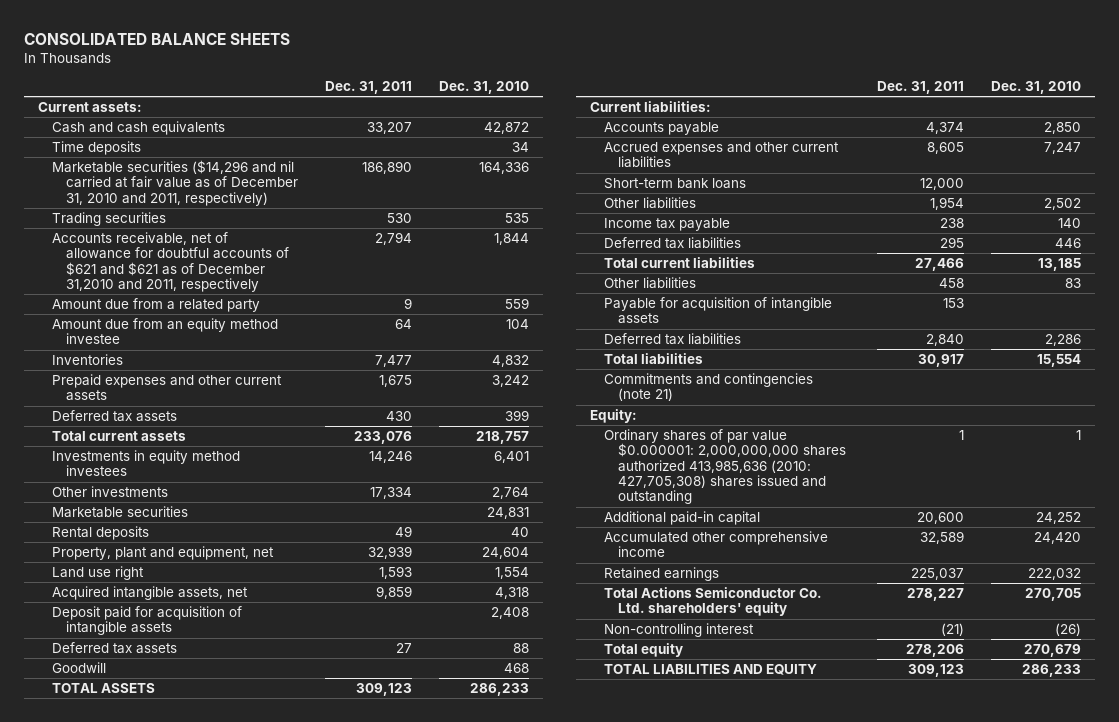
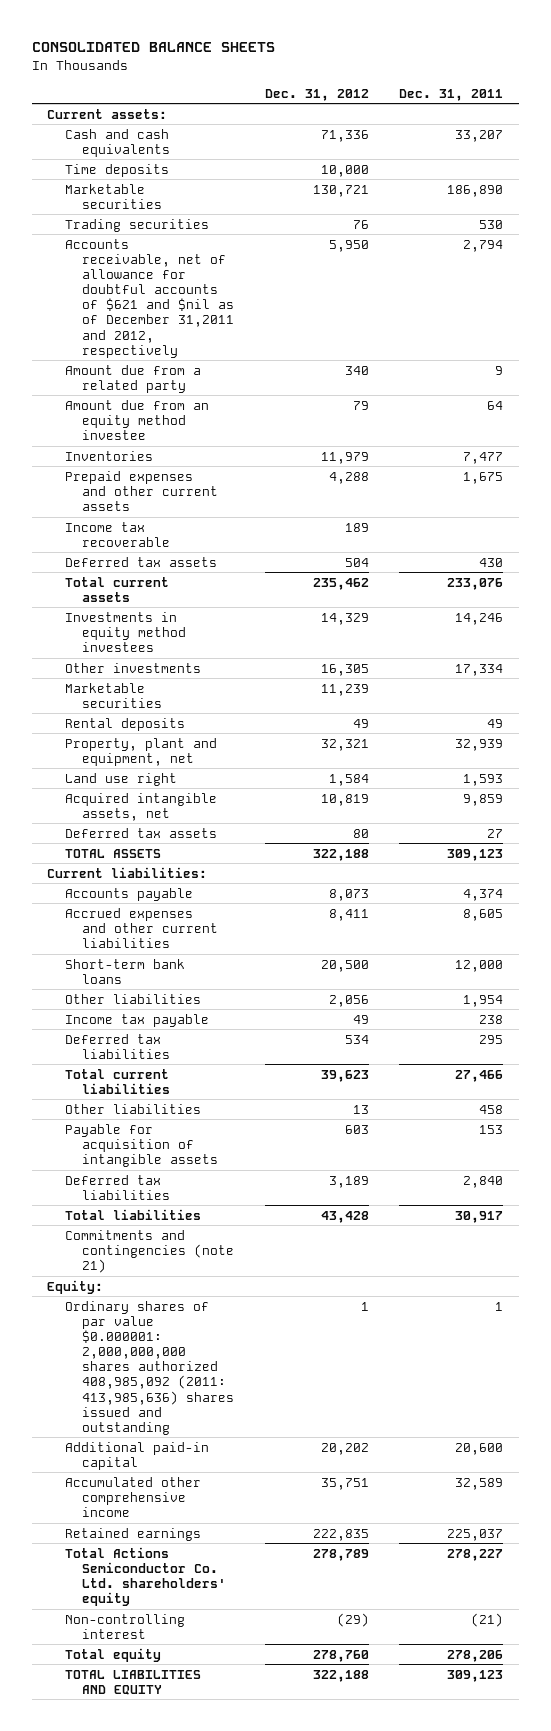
[439,81,530,95] Dec. 31, 2010 -> none
none -> [264,88,369,101] Dec. 31, 2012
[51,160,298,206] Marketable securities ($14,296 and nil carried at fair value as of December 31, 2010 and 2011, respectively) -> [64,183,163,209] Marketable securities
[51,232,289,293] Accounts receivable, net of allowance for doubtful accounts of $621 and $621 as of December 31,2010 and 2011, respectively -> [64,238,235,358] Accounts receivable, net of allowance for doubtful accounts of $621 and $nil as of December 31,2011 and 2012, respectively
none -> [64,521,171,547] Income tax recoverable
[51,606,242,636] Deposit paid for acquisition of intangible assets -> none
[51,662,106,674] Goodwill -> none
[603,429,846,505] Ordinary shares of par value $0.000001: 2,000,000,000 shares authorized 413,985,636 (2010: 427,705,308) shares issued and outstanding -> [64,1300,235,1435] Ordinary shares of par value $0.000001: 2,000,000,000 shares authorized 408,985,092 (2011: 413,985,636) shares issued and outstanding

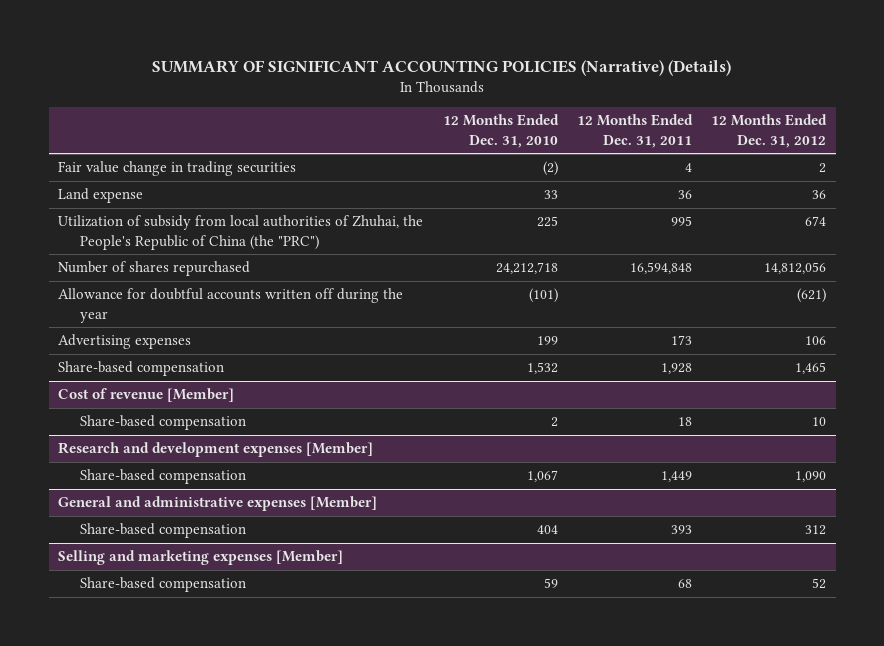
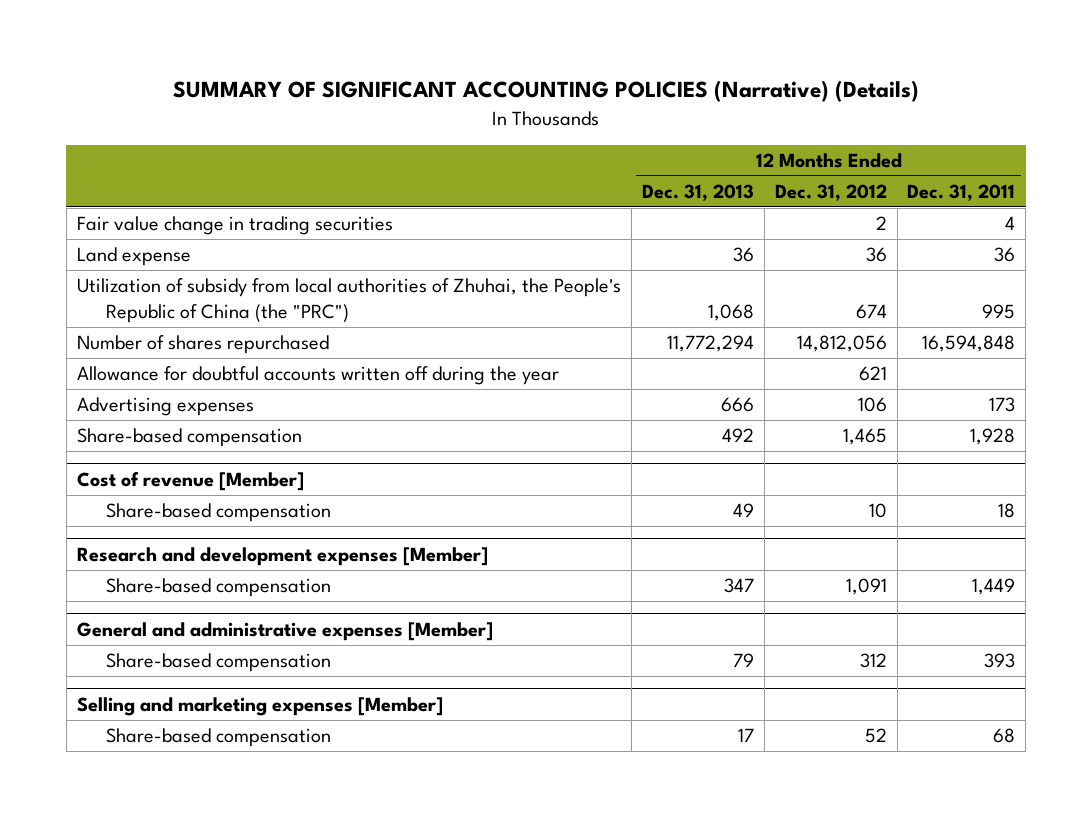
[442,114,559,148] 12 Months Ended Dec. 31, 2010 -> none
none -> [641,184,754,202] Dec. 31, 2013
[796,288,826,304] (621) -> [858,366,887,382] 621
[794,471,826,483] 1,090 -> [845,578,887,596] 1,091

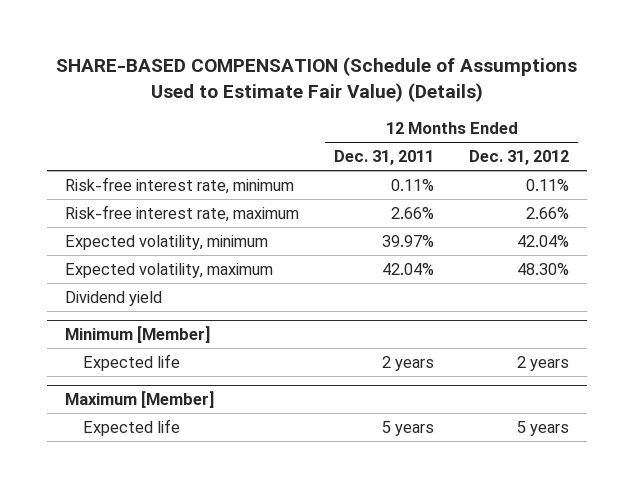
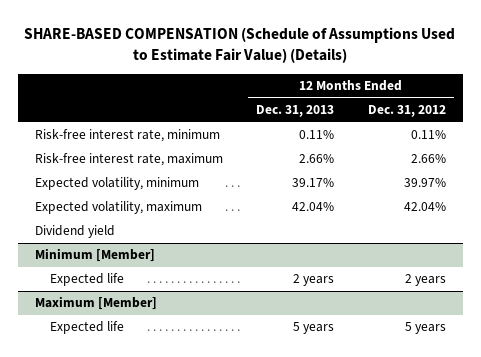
[333,149,434,165] Dec. 31, 2011 -> none
none -> [256,105,335,118] Dec. 31, 2013
[517,234,570,247] 42.04% -> [404,178,447,188] 39.97%
[517,262,570,275] 48.30% -> [404,202,447,212] 42.04%

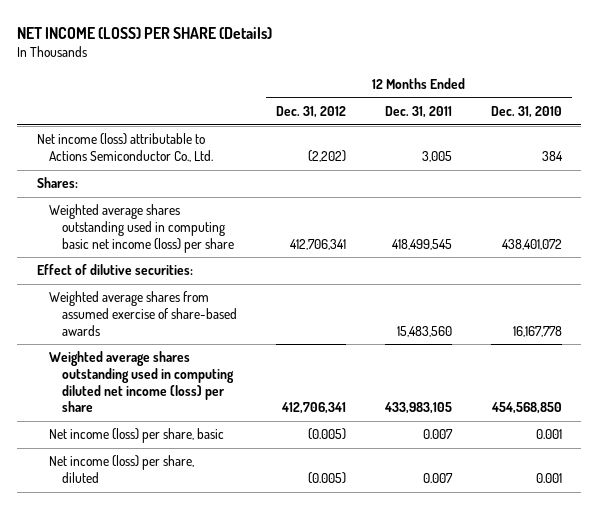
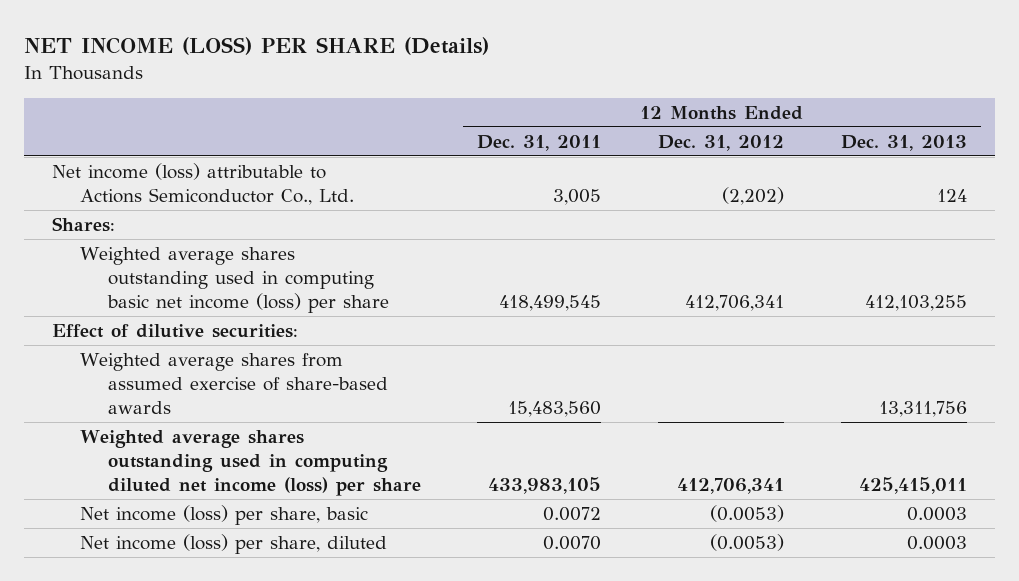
[490,106,562,119] Dec. 31, 2010 -> none
none -> [840,134,967,151] Dec. 31, 2013
[307,428,346,441] (0.005) -> [710,504,785,522] (0.0053)
[422,429,453,440] 0.007 -> [543,506,602,521] 0.0072
[307,472,346,485] (0.005) -> [710,533,785,551] (0.0053)
[422,473,453,484] 0.007 -> [543,535,602,550] 0.0070

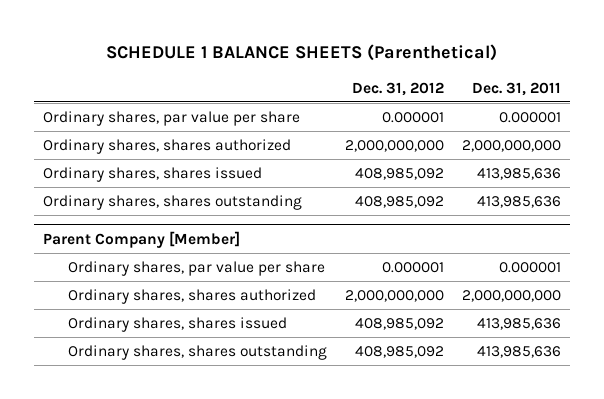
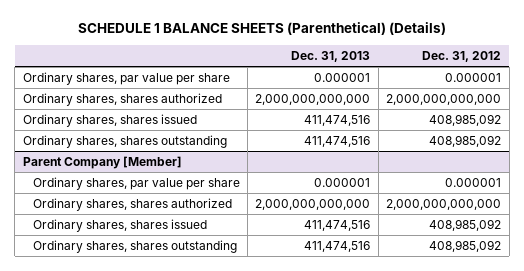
[106,44,498,62] SCHEDULE 1 BALANCE SHEETS (Parenthetical) -> [77,22,446,36] SCHEDULE 1 BALANCE SHEETS (Parenthetical) (Details)
[472,81,562,96] Dec. 31, 2011 -> none
none -> [291,50,371,62] Dec. 31, 2013
[344,139,444,152] 2,000,000,000 -> [386,93,502,105] 2,000,000,000,000
[344,289,444,302] 2,000,000,000 -> [386,198,502,210] 2,000,000,000,000

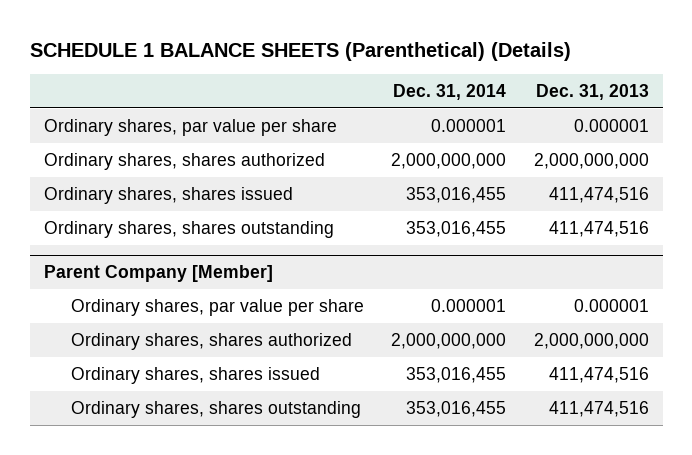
[422,50,502,62] Dec. 31, 2012 -> none
none -> [393,83,507,100] Dec. 31, 2014
[255,93,371,105] 2,000,000,000,000 -> [533,152,649,169] 2,000,000,000
[255,198,371,210] 2,000,000,000,000 -> [533,332,649,349] 2,000,000,000

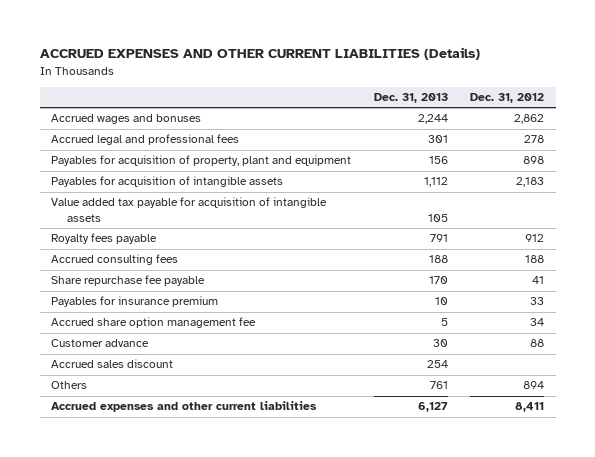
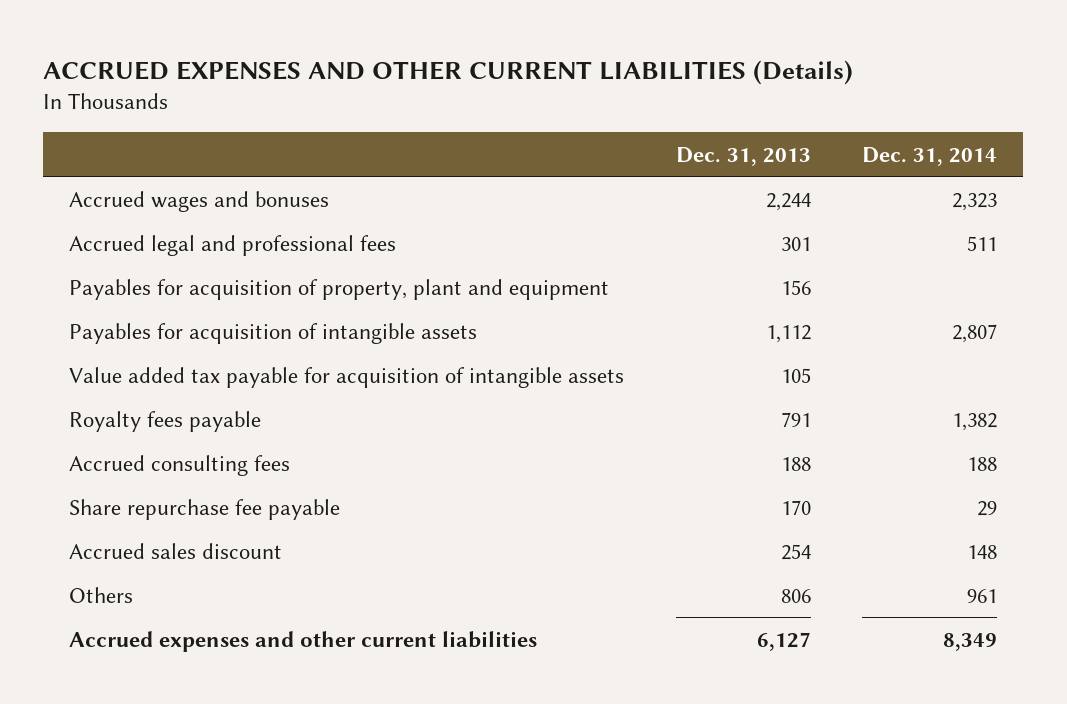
[470,93,545,104] Dec. 31, 2012 -> none
none -> [862,146,998,166] Dec. 31, 2014
[50,296,218,308] Payables for insurance premium -> none
[50,317,256,329] Accrued share option management fee -> none
[50,339,149,348] Customer advance -> none
[429,381,448,390] 761 -> [780,588,811,603] 806

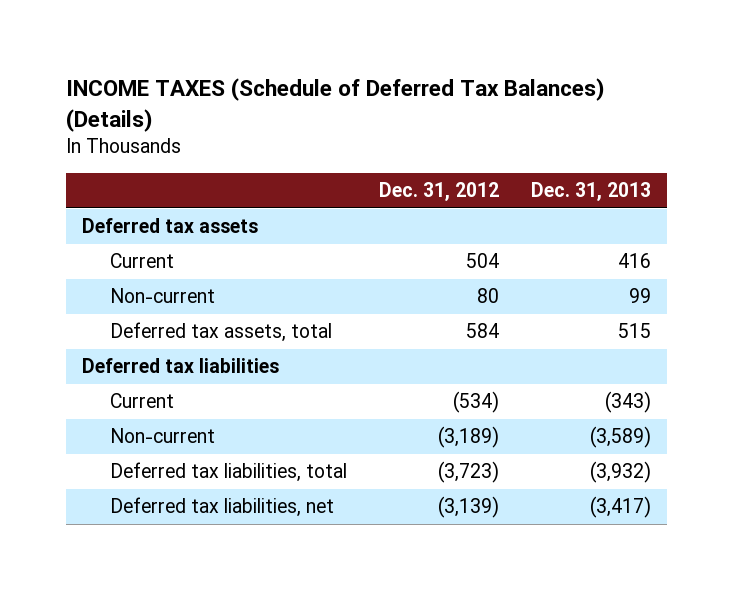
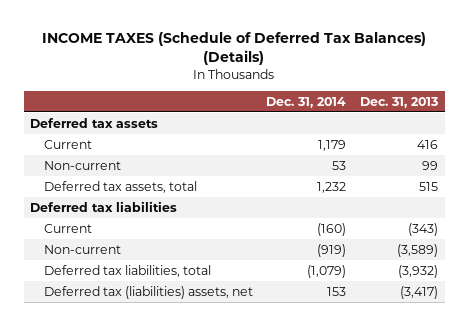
[379,182,500,202] Dec. 31, 2012 -> none
none -> [266,96,347,108] Dec. 31, 2014
[110,497,335,518] Deferred tax liabilities, net -> [43,285,253,299] Deferred tax (liabilities) assets, net

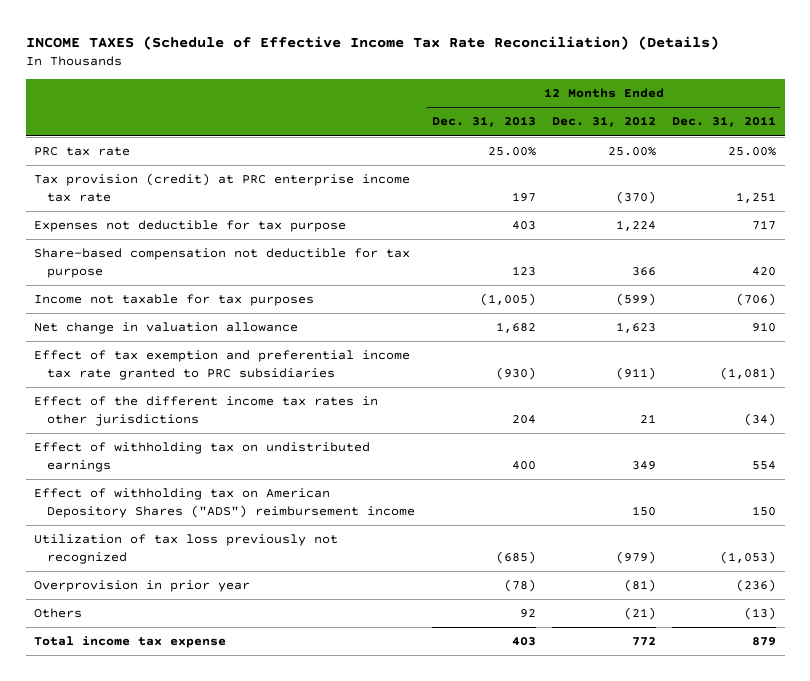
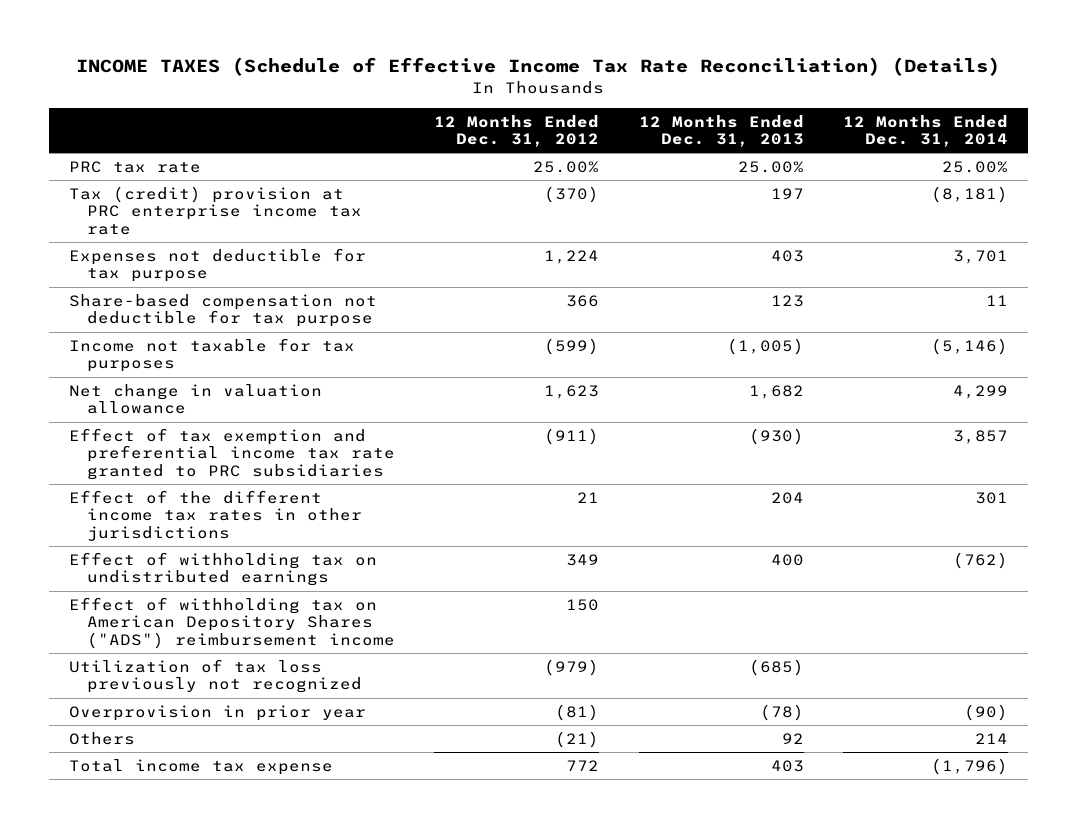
[672,116,777,128] Dec. 31, 2011 -> none
none -> [843,114,1009,148] 12 Months Ended Dec. 31, 2014
[33,173,410,202] Tax provision (credit) at PRC enterprise income tax rate -> [68,185,363,235] Tax (credit) provision at PRC enterprise income tax rate

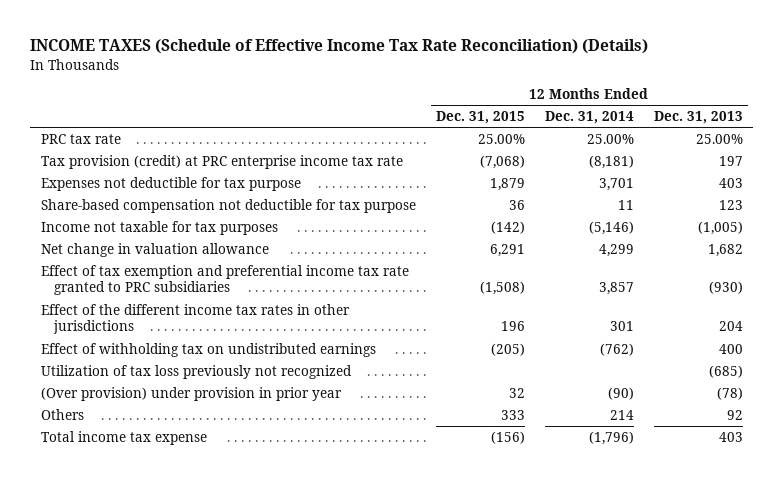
[434,114,600,148] 12 Months Ended Dec. 31, 2012 -> none
none -> [435,111,525,125] Dec. 31, 2015
[68,185,363,235] Tax (credit) provision at PRC enterprise income tax rate -> [40,154,403,169] Tax provision (credit) at PRC enterprise income tax rate
[68,596,396,649] Effect of withholding tax on American Depository Shares ("ADS") reimbursement income -> none
[68,704,366,721] Overprovision in prior year -> [40,386,342,401] (Over provision) under provision in prior year

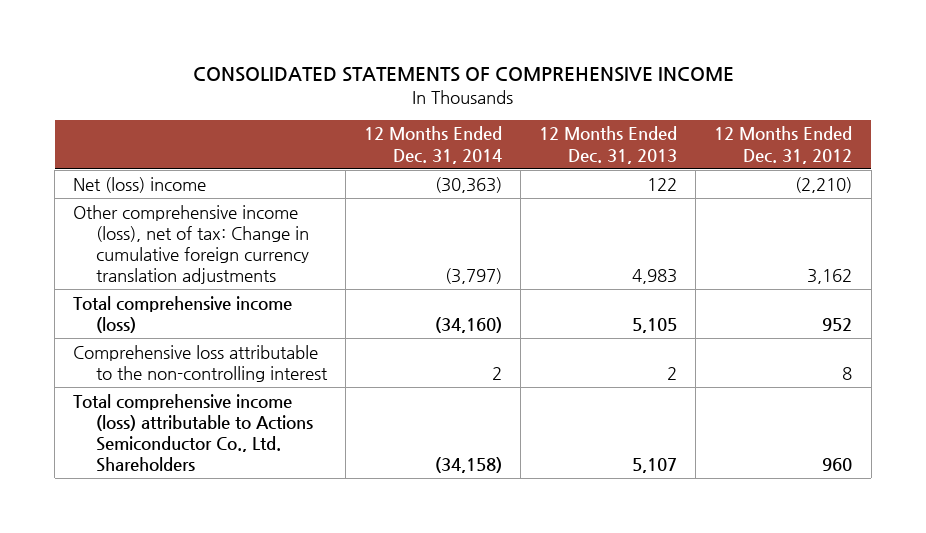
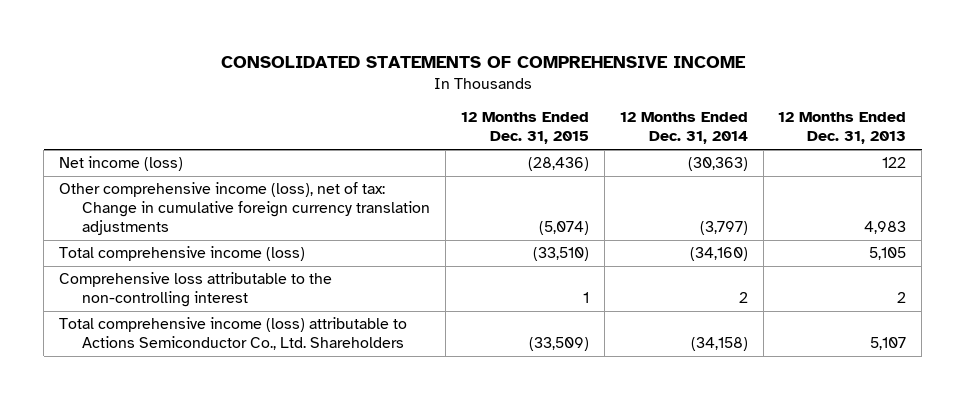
[714,126,853,164] 12 Months Ended Dec. 31, 2012 -> none
none -> [460,112,589,145] 12 Months Ended Dec. 31, 2015
[73,176,207,193] Net (loss) income -> [59,156,184,172] Net income (loss)

